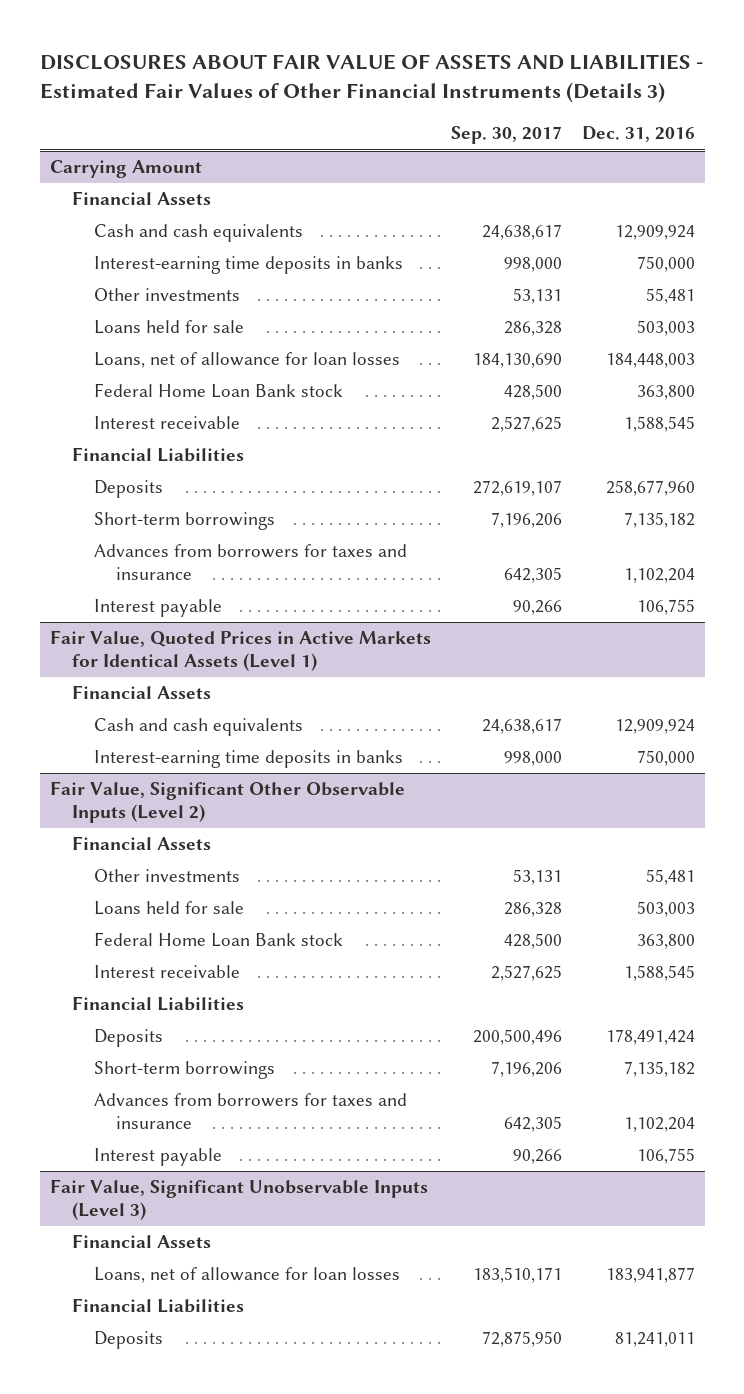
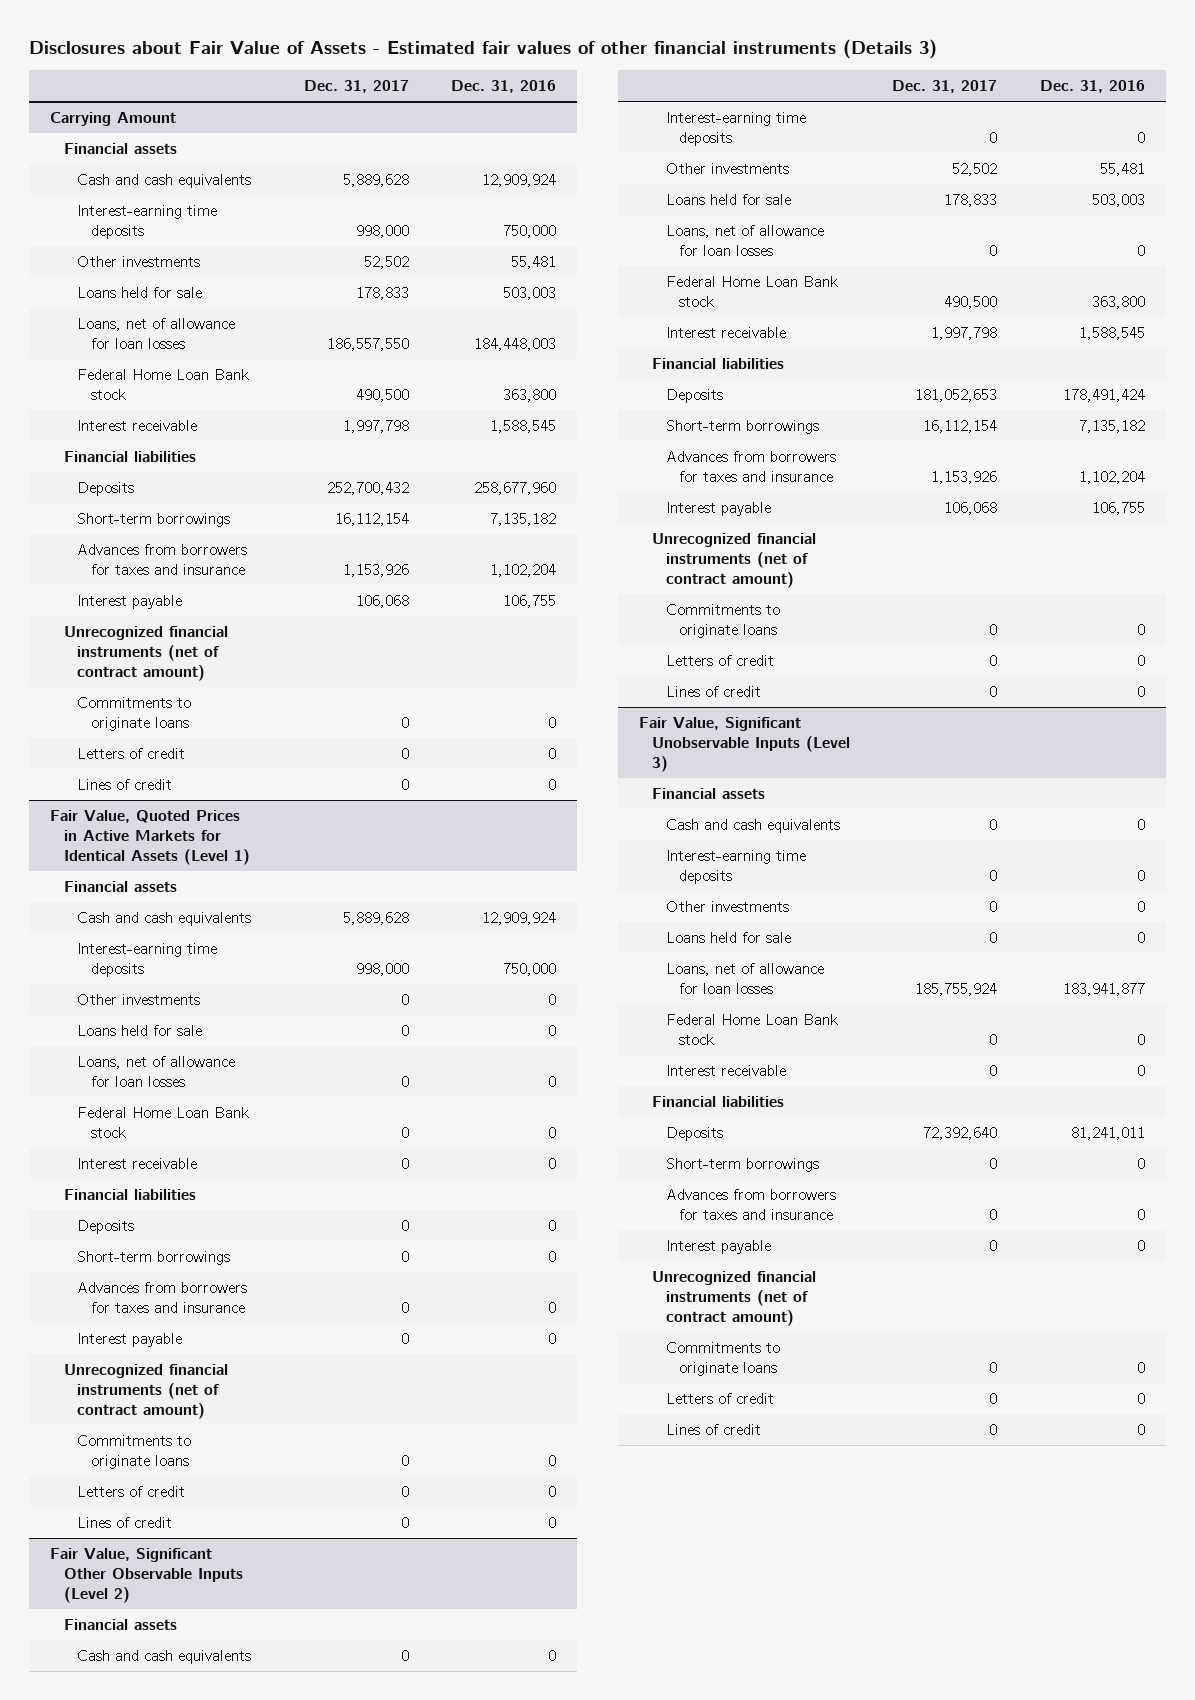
[39,54,703,104] DISCLOSURES ABOUT FAIR VALUE OF ASSETS AND LIABILITIES - Estimated Fair Values of Other Financial Instruments (Details 3) -> [29,39,938,60] Disclosures about Fair Value of Assets - Estimated fair values of other financial instruments (Details 3)
[450,126,562,145] Sep. 30, 2017 -> none
none -> [303,80,409,94] Dec. 31, 2017
[71,191,211,206] Financial Assets -> [63,142,177,154] Financial assets
[93,256,403,275] Interest-earning time deposits in banks -> [77,204,218,240] Interest-earning time deposits
[71,447,244,463] Financial Liabilities -> [63,450,196,462] Financial liabilities
none -> [63,625,228,682] Unrecognized financial instruments (net of contract amount)
none -> [77,696,192,732] Commitments to originate loans
none -> [77,747,186,759] Letters of credit
none -> [77,778,173,790] Lines of credit
[71,685,211,700] Financial Assets -> [63,880,177,892] Financial assets
[93,750,403,769] Interest-earning time deposits in banks -> [77,942,218,978] Interest-earning time deposits
none -> [77,993,201,1005] Other investments
none -> [77,1024,203,1036] Loans held for sale
none -> [77,1055,236,1088] Loans, net of allowance for loan losses
none -> [77,1106,250,1139] Federal Home Loan Bank stock
none -> [77,1157,198,1169] Interest receivable
none -> [63,1188,196,1200] Financial liabilities
none -> [77,1219,135,1234] Deposits
none -> [77,1250,231,1265] Short-term borrowings
none -> [77,1281,248,1314] Advances from borrowers for taxes and insurance
none -> [77,1332,183,1347] Interest payable
none -> [63,1363,228,1420] Unrecognized financial instruments (net of contract amount)
none -> [77,1434,192,1470] Commitments to originate loans
none -> [77,1485,186,1497] Letters of credit
none -> [77,1516,173,1528] Lines of credit
[71,836,211,851] Financial Assets -> [63,1618,177,1630] Financial assets
none -> [77,1649,252,1664] Cash and cash equivalents
none -> [665,111,806,147] Interest-earning time deposits
none -> [665,224,824,257] Loans, net of allowance for loan losses
[71,996,244,1012] Financial Liabilities -> [652,357,785,369] Financial liabilities
none -> [652,532,817,589] Unrecognized financial instruments (net of contract amount)
none -> [665,603,780,639] Commitments to originate loans
none -> [665,654,774,666] Letters of credit
none -> [665,685,761,697] Lines of credit
[71,1234,211,1249] Financial Assets -> [652,787,766,799] Financial assets
none -> [665,818,840,833] Cash and cash equivalents
none -> [665,849,806,885] Interest-earning time deposits
none -> [665,900,789,912] Other investments
none -> [665,931,791,943] Loans held for sale
none -> [665,1013,838,1046] Federal Home Loan Bank stock
none -> [665,1064,786,1076] Interest receivable
[71,1298,244,1314] Financial Liabilities -> [652,1095,785,1107] Financial liabilities
none -> [665,1157,819,1172] Short-term borrowings
none -> [665,1188,836,1221] Advances from borrowers for taxes and insurance
none -> [665,1239,771,1254] Interest payable
none -> [652,1270,817,1327] Unrecognized financial instruments (net of contract amount)
none -> [665,1341,780,1377] Commitments to originate loans
none -> [665,1392,774,1404] Letters of credit
none -> [665,1423,761,1435] Lines of credit

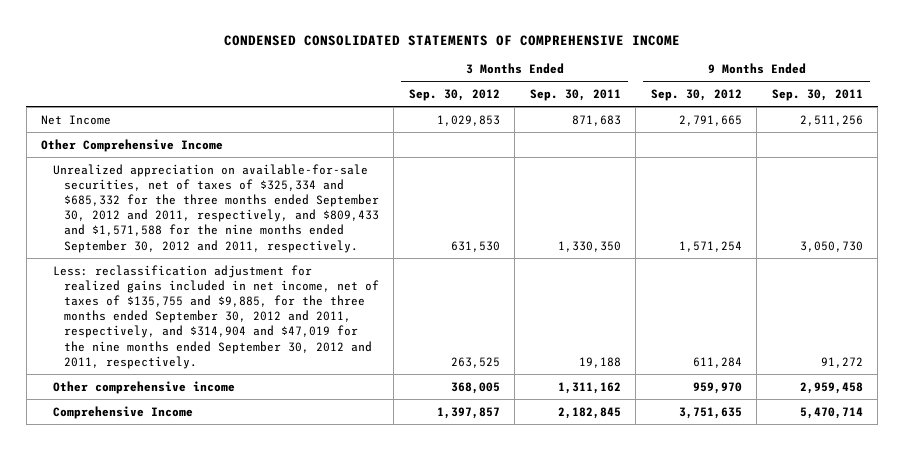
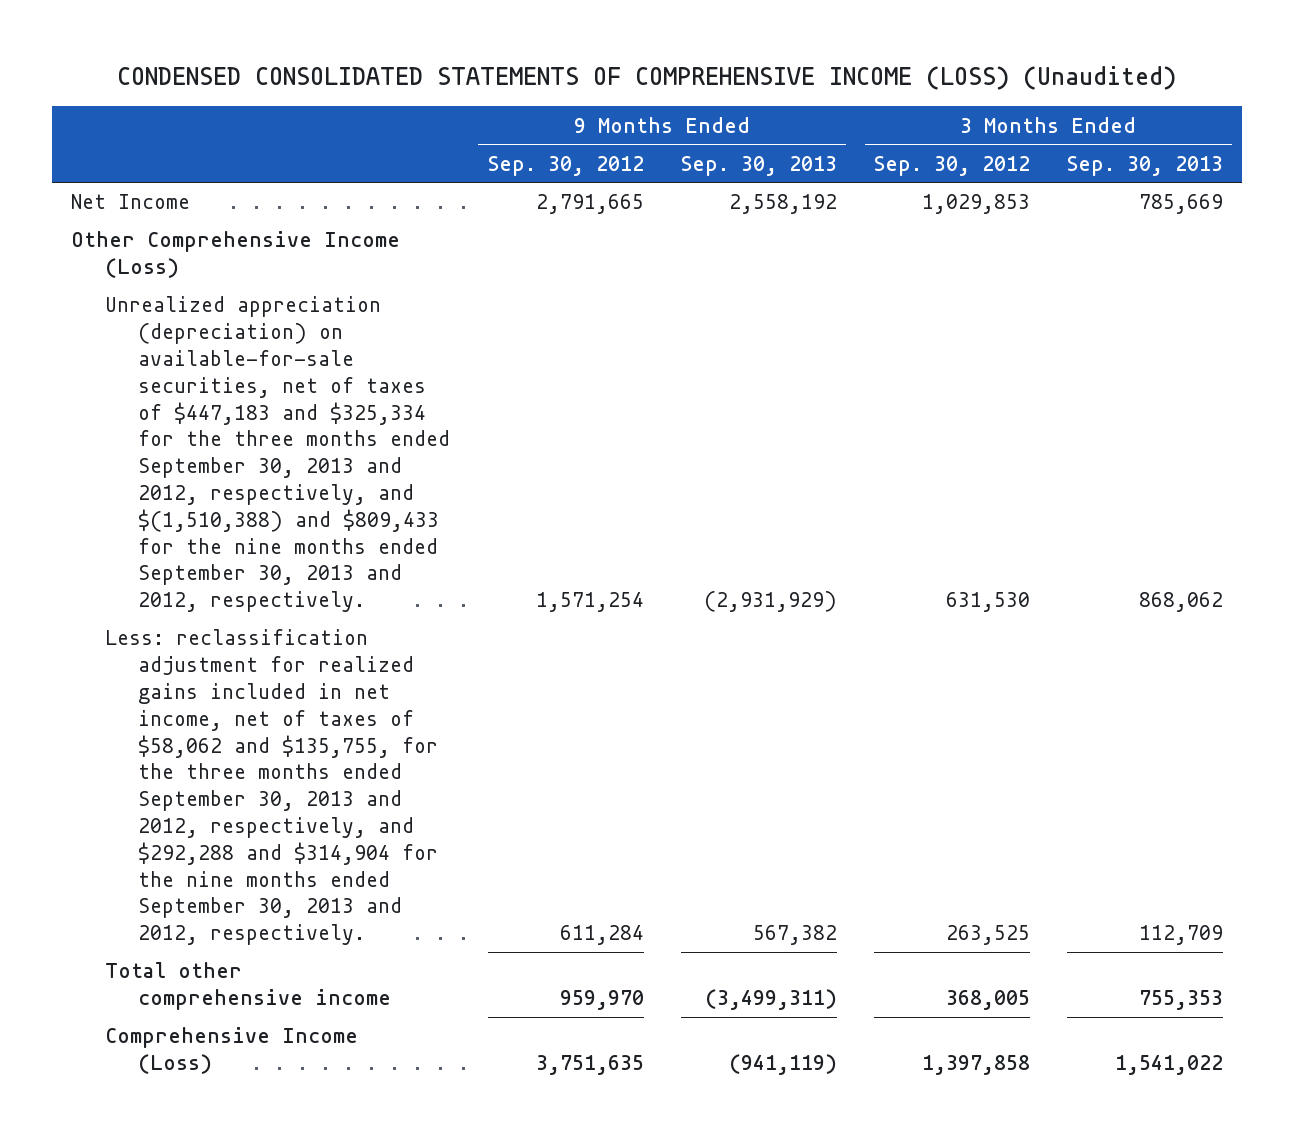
[224,34,681,46] CONDENSED CONSOLIDATED STATEMENTS OF COMPREHENSIVE INCOME -> [116,66,1176,91] CONDENSED CONSOLIDATED STATEMENTS OF COMPREHENSIVE INCOME (LOSS) (Unaudited)
[529,89,621,102] Sep. 30, 2011 -> none
[771,89,863,102] Sep. 30, 2011 -> none
none -> [680,155,837,176] Sep. 30, 2013
none -> [1067,155,1224,176] Sep. 30, 2013
[41,138,224,152] Other Comprehensive Income -> [70,231,400,279] Other Comprehensive Income (Loss)
[52,163,379,253] Unrealized appreciation on available-for-sale securities, net of taxes of $325,334 and $685,332 for the three months ended September 30, 2012 and 2011, respectively, and $809,433 and $1,571,588 for the nine months ended September 30, 2012 and 2011, respectively. -> [104,296,451,613] Unrealized appreciation (depreciation) on available-for-sale securities, net of taxes of $447,183 and $325,334 for the three months ended September 30, 2013 and 2012, respectively, and $(1,510,388) and $809,433 for the nine months ended September 30, 2013 and 2012, respectively.
[52,264,379,369] Less: reclassification adjustment for realized gains included in net income, net of taxes of $135,755 and $9,885, for the three months ended September 30, 2012 and 2011, respectively, and $314,904 and $47,019 for the nine months ended September 30, 2012 and 2011, respectively. -> [104,629,439,946] Less: reclassification adjustment for realized gains included in net income, net of taxes of $58,062 and $135,755, for the three months ended September 30, 2013 and 2012, respectively, and $292,288 and $314,904 for the nine months ended September 30, 2013 and 2012, respectively.
[52,380,235,394] Other comprehensive income -> [104,962,392,1011] Total other comprehensive income
[52,405,193,419] Comprehensive Income -> [104,1027,358,1075] Comprehensive Income (Loss)
[436,406,500,419] 1,397,857 -> [921,1055,1030,1076] 1,397,858

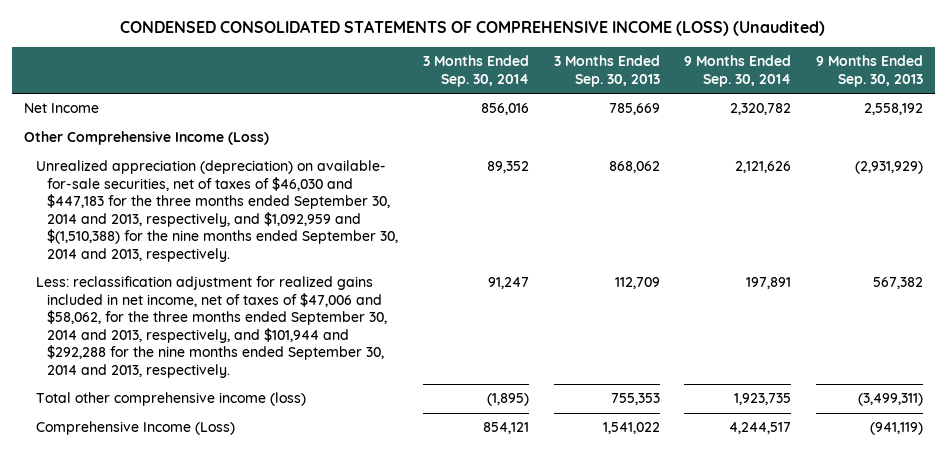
[487,155,644,176] Sep. 30, 2012 -> none
[873,155,1030,176] Sep. 30, 2012 -> none
none -> [423,55,530,87] 3 Months Ended Sep. 30, 2014
none -> [684,55,792,87] 9 Months Ended Sep. 30, 2014
[104,296,451,613] Unrealized appreciation (depreciation) on available-for-sale securities, net of taxes of $447,183 and $325,334 for the three months ended September 30, 2013 and 2012, respectively, and $(1,510,388) and $809,433 for the nine months ended September 30, 2013 and 2012, respectively. -> [35,160,399,262] Unrealized appreciation (depreciation) on available- for-sale securities, net of taxes of $46,030 and $447,183 for the three months ended September 30, 2014 and 2013, respectively, and $1,092,959 and $(1,510,388) for the nine months ended September 30, 2014 and 2013, respectively.
[104,629,439,946] Less: reclassification adjustment for realized gains included in net income, net of taxes of $58,062 and $135,755, for the three months ended September 30, 2013 and 2012, respectively, and $292,288 and $314,904 for the nine months ended September 30, 2013 and 2012, respectively. -> [35,276,388,378] Less: reclassification adjustment for realized gains included in net income, net of taxes of $47,006 and $58,062, for the three months ended September 30, 2014 and 2013, respectively, and $101,944 and $292,288 for the nine months ended September 30, 2014 and 2013, respectively.
[104,962,392,1011] Total other comprehensive income -> [35,392,306,407] Total other comprehensive income (loss)

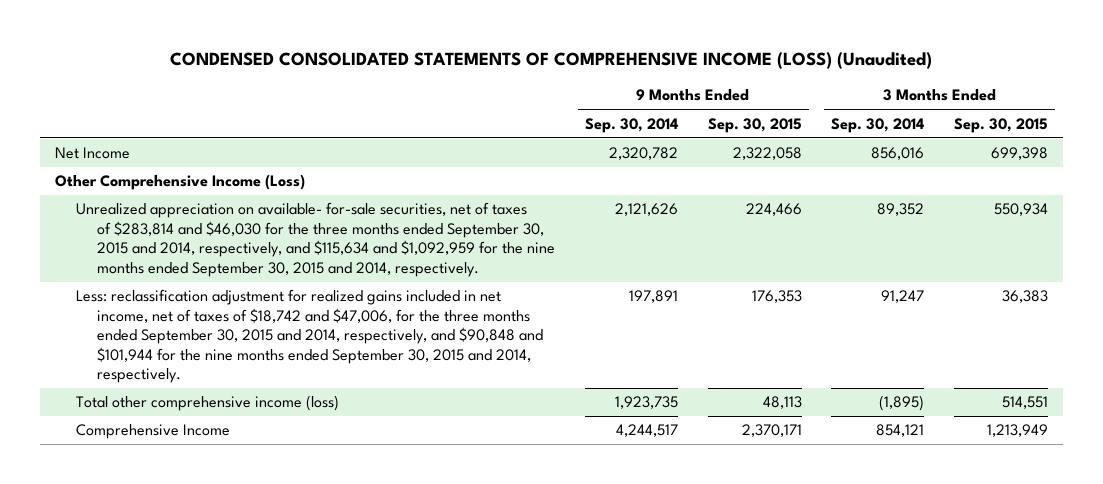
[553,55,660,87] 3 Months Ended Sep. 30, 2013 -> none
[815,55,923,87] 9 Months Ended Sep. 30, 2013 -> none
none -> [707,117,802,133] Sep. 30, 2015
none -> [953,117,1048,133] Sep. 30, 2015
[35,160,399,262] Unrealized appreciation (depreciation) on available- for-sale securities, net of taxes of $46,030 and $447,183 for the three months ended September 30, 2014 and 2013, respectively, and $1,092,959 and $(1,510,388) for the nine months ended September 30, 2014 and 2013, respectively. -> [76,202,556,277] Unrealized appreciation on available- for-sale securities, net of taxes of $283,814 and $46,030 for the three months ended September 30, 2015 and 2014, respectively, and $115,634 and $1,092,959 for the nine months ended September 30, 2015 and 2014, respectively.
[35,276,388,378] Less: reclassification adjustment for realized gains included in net income, net of taxes of $47,006 and $58,062, for the three months ended September 30, 2014 and 2013, respectively, and $101,944 and $292,288 for the nine months ended September 30, 2014 and 2013, respectively. -> [76,289,544,384] Less: reclassification adjustment for realized gains included in net income, net of taxes of $18,742 and $47,006, for the three months ended September 30, 2015 and 2014, respectively, and $90,848 and $101,944 for the nine months ended September 30, 2015 and 2014, respectively.
[35,421,235,436] Comprehensive Income (Loss) -> [76,424,231,440] Comprehensive Income

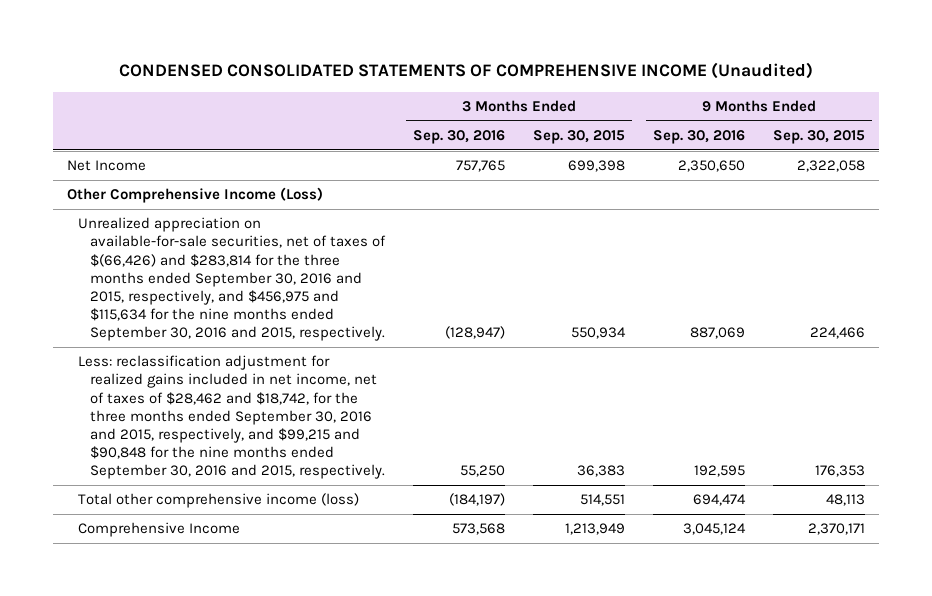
[170,51,933,69] CONDENSED CONSOLIDATED STATEMENTS OF COMPREHENSIVE INCOME (LOSS) (Unaudited) -> [119,62,814,80] CONDENSED CONSOLIDATED STATEMENTS OF COMPREHENSIVE INCOME (Unaudited)
[584,117,678,133] Sep. 30, 2014 -> none
[831,117,925,133] Sep. 30, 2014 -> none
none -> [413,129,506,144] Sep. 30, 2016
none -> [653,129,746,144] Sep. 30, 2016
[76,202,556,277] Unrealized appreciation on available- for-sale securities, net of taxes of $283,814 and $46,030 for the three months ended September 30, 2015 and 2014, respectively, and $115,634 and $1,092,959 for the nine months ended September 30, 2015 and 2014, respectively. -> [78,217,386,342] Unrealized appreciation on available-for-sale securities, net of taxes of $(66,426) and $283,814 for the three months ended September 30, 2016 and 2015, respectively, and $456,975 and $115,634 for the nine months ended September 30, 2016 and 2015, respectively.
[76,289,544,384] Less: reclassification adjustment for realized gains included in net income, net of taxes of $18,742 and $47,006, for the three months ended September 30, 2015 and 2014, respectively, and $90,848 and $101,944 for the nine months ended September 30, 2015 and 2014, respectively. -> [78,355,385,480] Less: reclassification adjustment for realized gains included in net income, net of taxes of $28,462 and $18,742, for the three months ended September 30, 2016 and 2015, respectively, and $99,215 and $90,848 for the nine months ended September 30, 2016 and 2015, respectively.

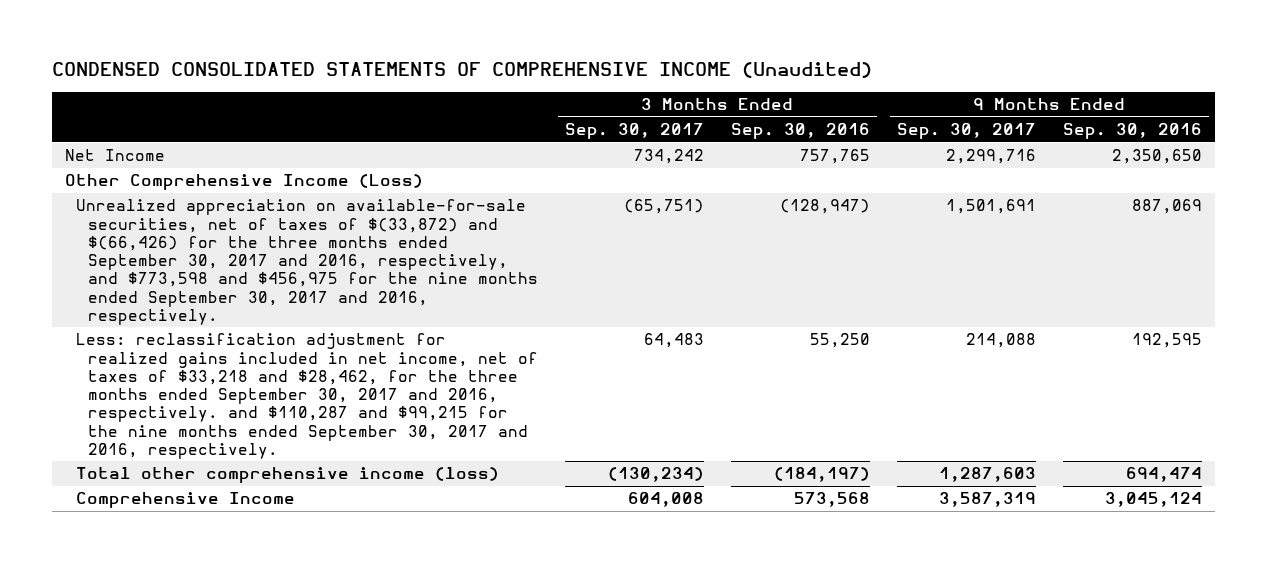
[533,129,626,144] Sep. 30, 2015 -> none
[773,129,866,144] Sep. 30, 2015 -> none
none -> [564,123,704,140] Sep. 30, 2017
none -> [896,123,1036,140] Sep. 30, 2017
[78,217,386,342] Unrealized appreciation on available-for-sale securities, net of taxes of $(66,426) and $283,814 for the three months ended September 30, 2016 and 2015, respectively, and $456,975 and $115,634 for the nine months ended September 30, 2016 and 2015, respectively. -> [76,199,538,325] Unrealized appreciation on available-for-sale securities, net of taxes of $(33,872) and $(66,426) for the three months ended September 30, 2017 and 2016, respectively, and $773,598 and $456,975 for the nine months ended September 30, 2017 and 2016, respectively.
[78,355,385,480] Less: reclassification adjustment for realized gains included in net income, net of taxes of $28,462 and $18,742, for the three months ended September 30, 2016 and 2015, respectively, and $99,215 and $90,848 for the nine months ended September 30, 2016 and 2015, respectively. -> [76,333,538,459] Less: reclassification adjustment for realized gains included in net income, net of taxes of $33,218 and $28,462, for the three months ended September 30, 2017 and 2016, respectively. and $110,287 and $99,215 for the nine months ended September 30, 2017 and 2016, respectively.

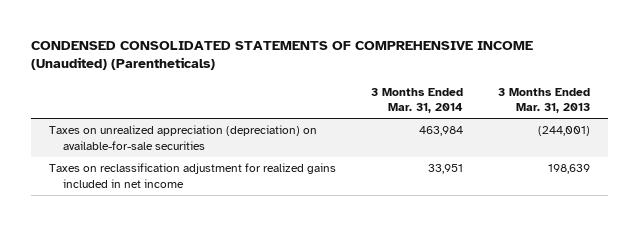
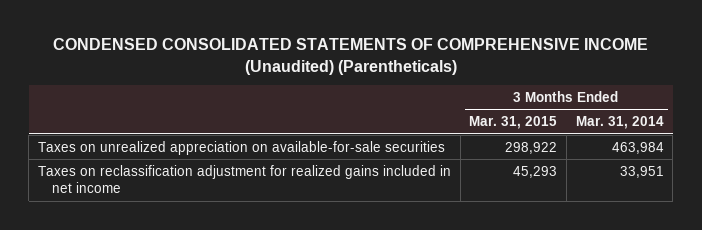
[497,87,590,113] 3 Months Ended Mar. 31, 2013 -> none
none -> [469,116,558,130] Mar. 31, 2015
[48,125,317,150] Taxes on unrealized appreciation (depreciation) on available-for-sale securities -> [37,140,445,155] Taxes on unrealized appreciation on available-for-sale securities

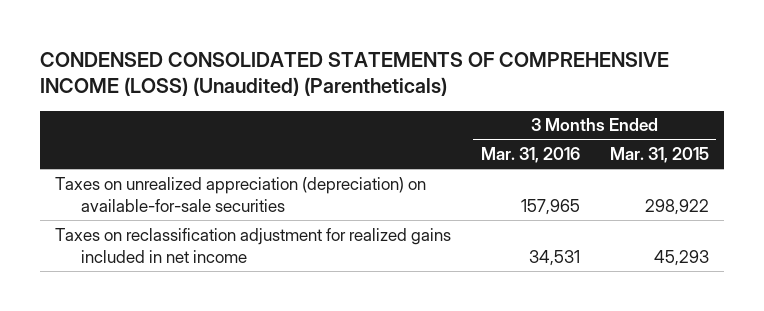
[52,38,648,75] CONDENSED CONSOLIDATED STATEMENTS OF COMPREHENSIVE INCOME (Unaudited) (Parentheticals) -> [39,51,669,97] CONDENSED CONSOLIDATED STATEMENTS OF COMPREHENSIVE INCOME (LOSS) (Unaudited) (Parentheticals)
[575,116,664,130] Mar. 31, 2014 -> none
none -> [480,147,580,164] Mar. 31, 2016
[37,140,445,155] Taxes on unrealized appreciation on available-for-sale securities -> [54,176,426,213] Taxes on unrealized appreciation (depreciation) on available-for-sale securities

